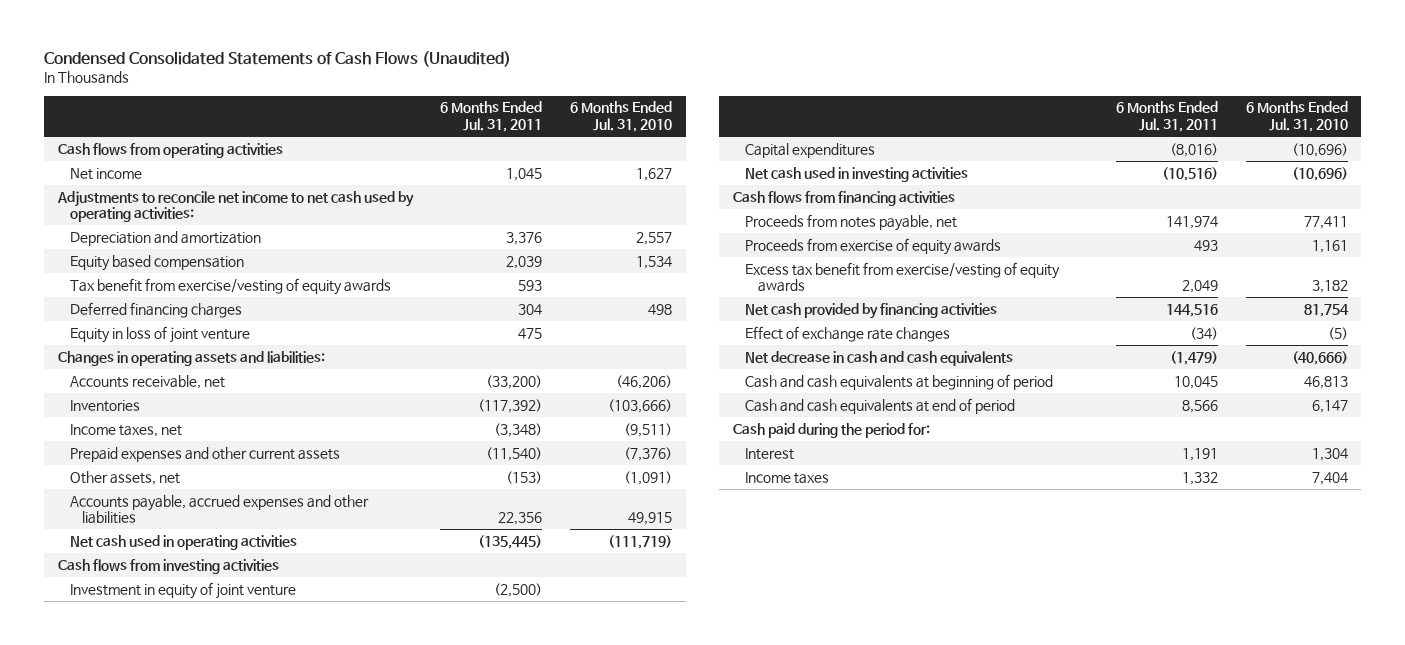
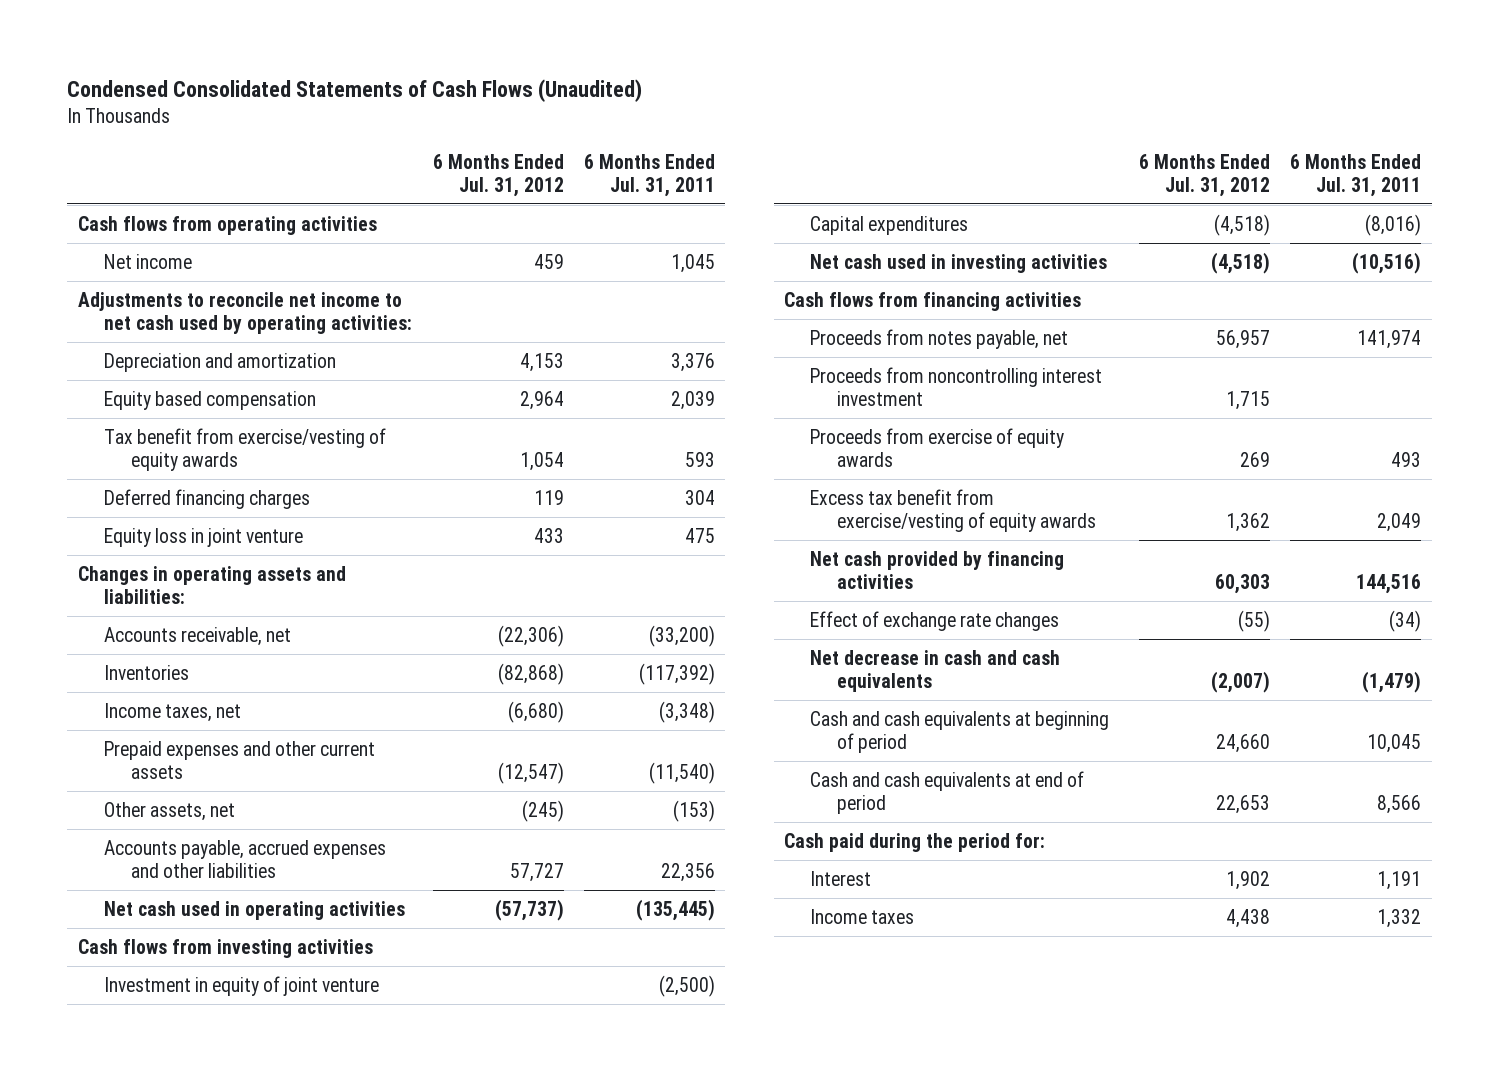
[570,101,673,132] 6 Months Ended Jul. 31, 2010 -> none
none -> [432,153,564,197] 6 Months Ended Jul. 31, 2012
[69,325,250,343] Equity in loss of joint venture -> [104,527,304,547] Equity loss in joint venture
none -> [810,366,1103,406] Proceeds from noncontrolling interest investment

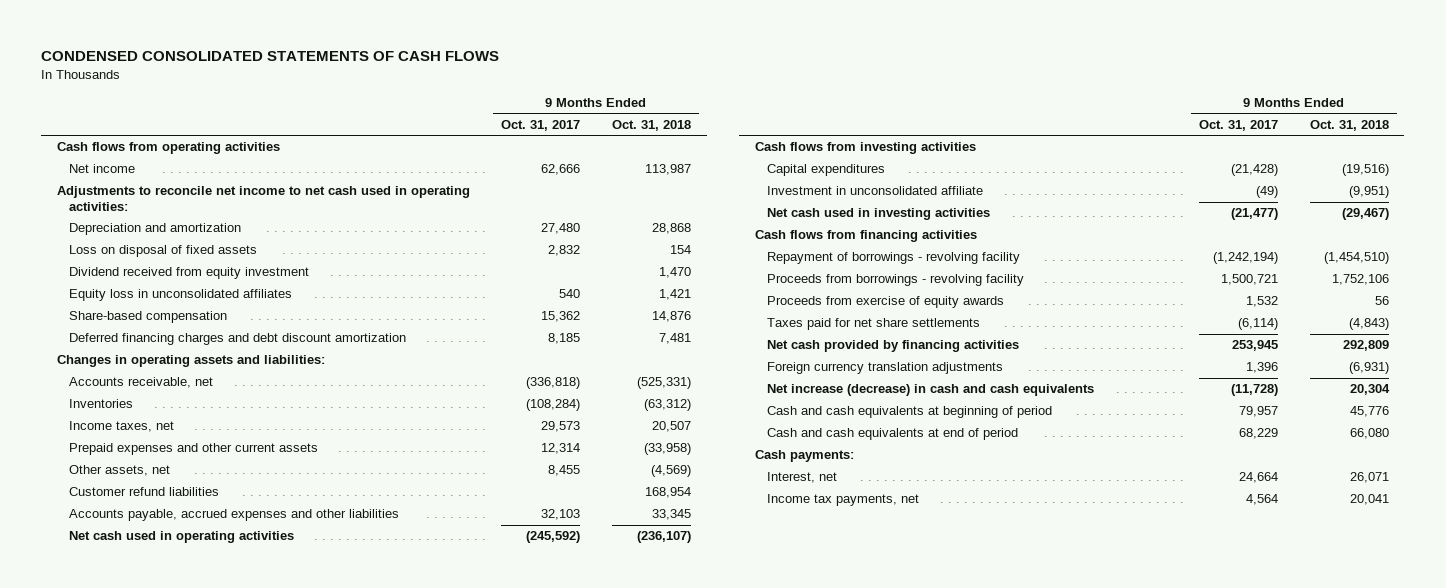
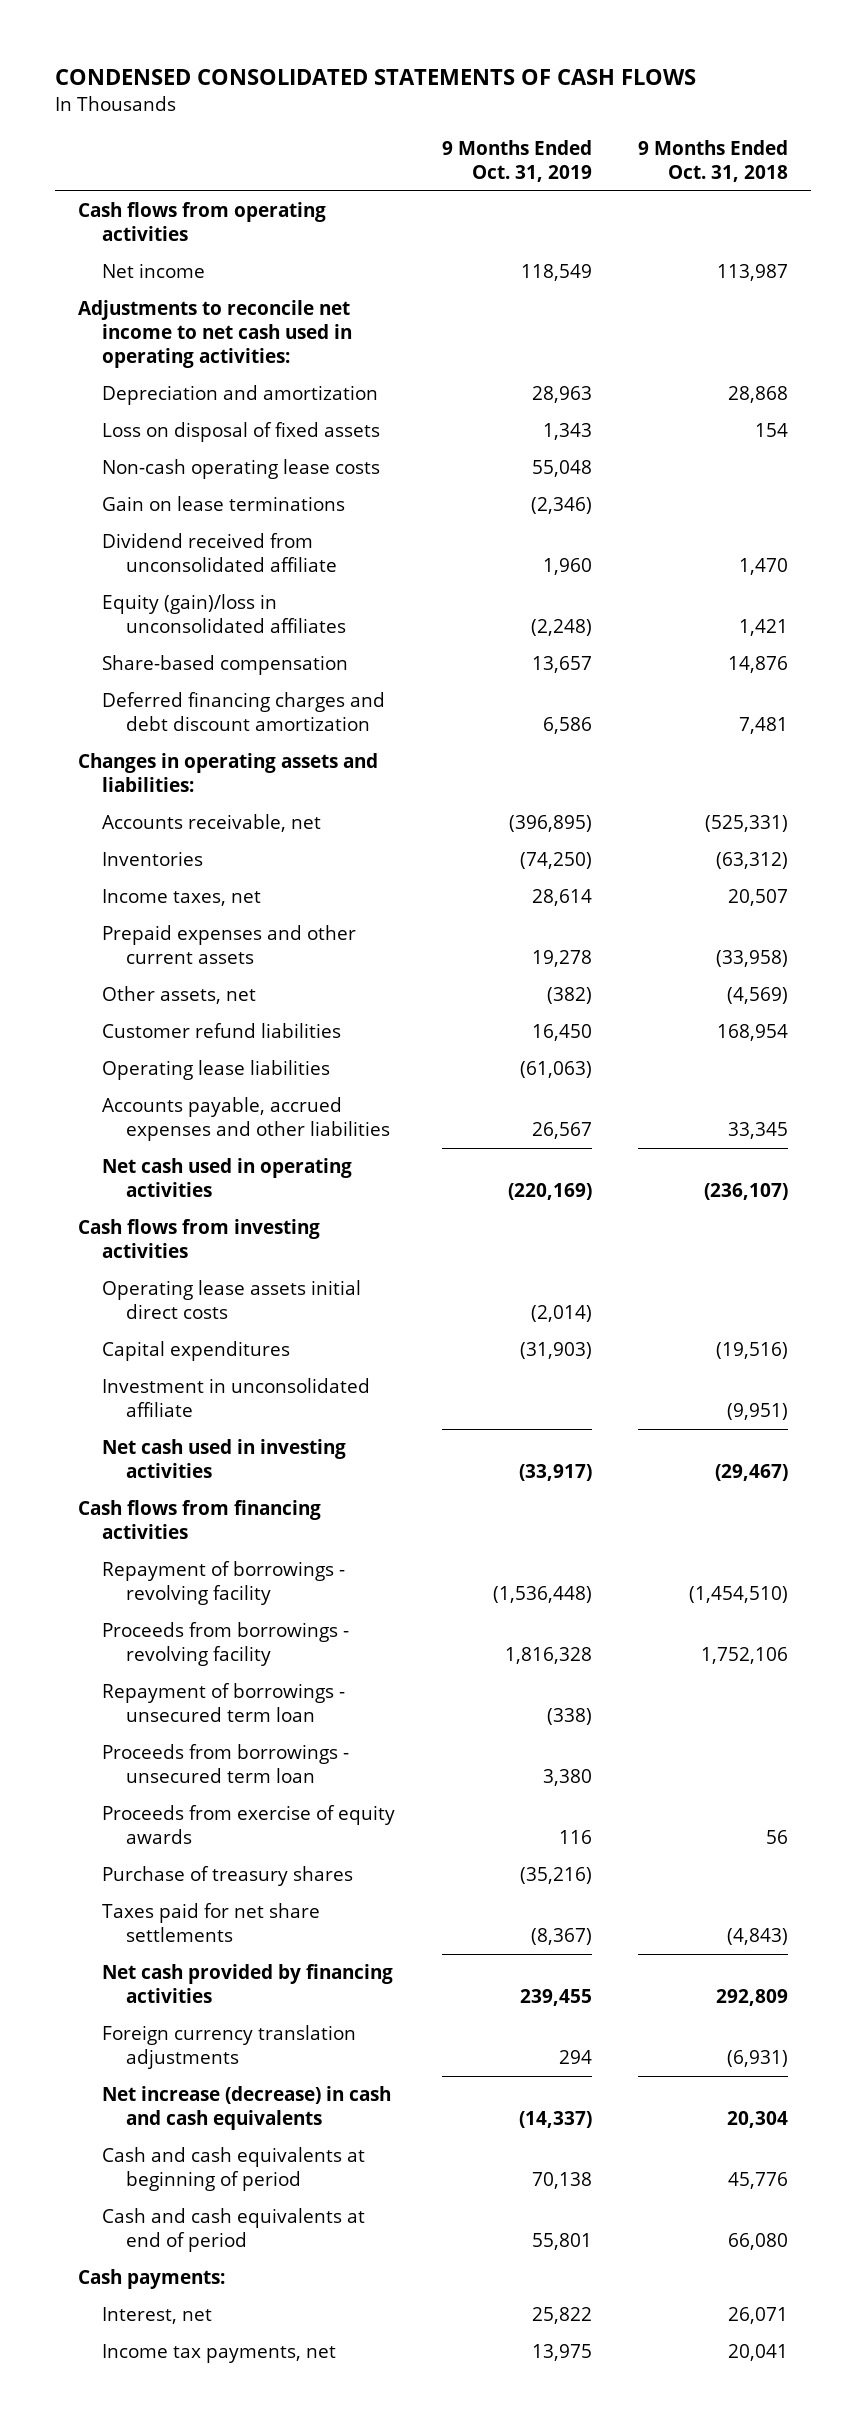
[501,119,581,131] Oct. 31, 2017 -> none
none -> [441,140,592,183] 9 Months Ended Oct. 31, 2019
none -> [102,459,381,480] Non-cash operating lease costs
none -> [102,496,346,512] Gain on lease terminations
[68,267,309,280] Dividend received from equity investment -> [102,533,338,573] Dividend received from unconsolidated affiliate
[68,289,292,302] Equity loss in unconsolidated affiliates -> [102,594,347,634] Equity (gain)/loss in unconsolidated affiliates
none -> [102,1060,331,1081] Operating lease liabilities
none -> [102,1280,362,1320] Operating lease assets initial direct costs
none -> [102,1683,346,1723] Repayment of borrowings - unsecured term loan
none -> [102,1744,350,1784] Proceeds from borrowings - unsecured term loan
none -> [102,1866,354,1887] Purchase of treasury shares

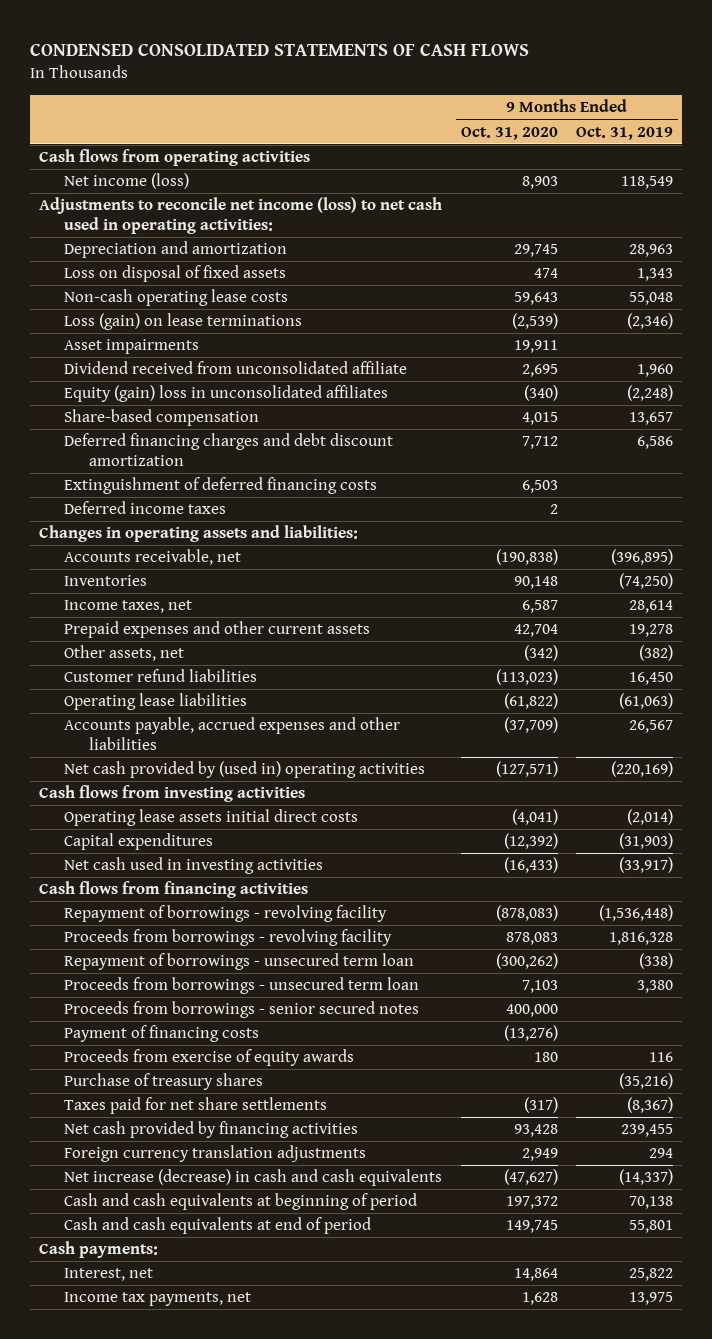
[638,140,789,183] 9 Months Ended Oct. 31, 2018 -> none
none -> [460,126,558,140] Oct. 31, 2020
[102,263,206,279] Net income -> [64,173,190,190] Net income (loss)
[78,300,353,369] Adjustments to reconcile net income to net cash used in operating activities: -> [39,197,443,234] Adjustments to reconcile net income (loss) to net cash used in operating activities:
[102,496,346,512] Gain on lease terminations -> [64,313,303,331] Loss (gain) on lease terminations
none -> [64,339,200,355] Asset impairments
[102,594,347,634] Equity (gain)/loss in unconsolidated affiliates -> [64,385,389,403] Equity (gain) loss in unconsolidated affiliates
none -> [64,477,378,495] Extinguishment of deferred financing costs
none -> [64,501,227,515] Deferred income taxes
[102,1158,353,1198] Net cash used in operating activities -> [64,761,426,779] Net cash provided by (used in) operating activities
[102,1378,371,1418] Investment in unconsolidated affiliate -> none
none -> [64,1001,420,1019] Proceeds from borrowings - senior secured notes
none -> [64,1025,260,1043] Payment of financing costs

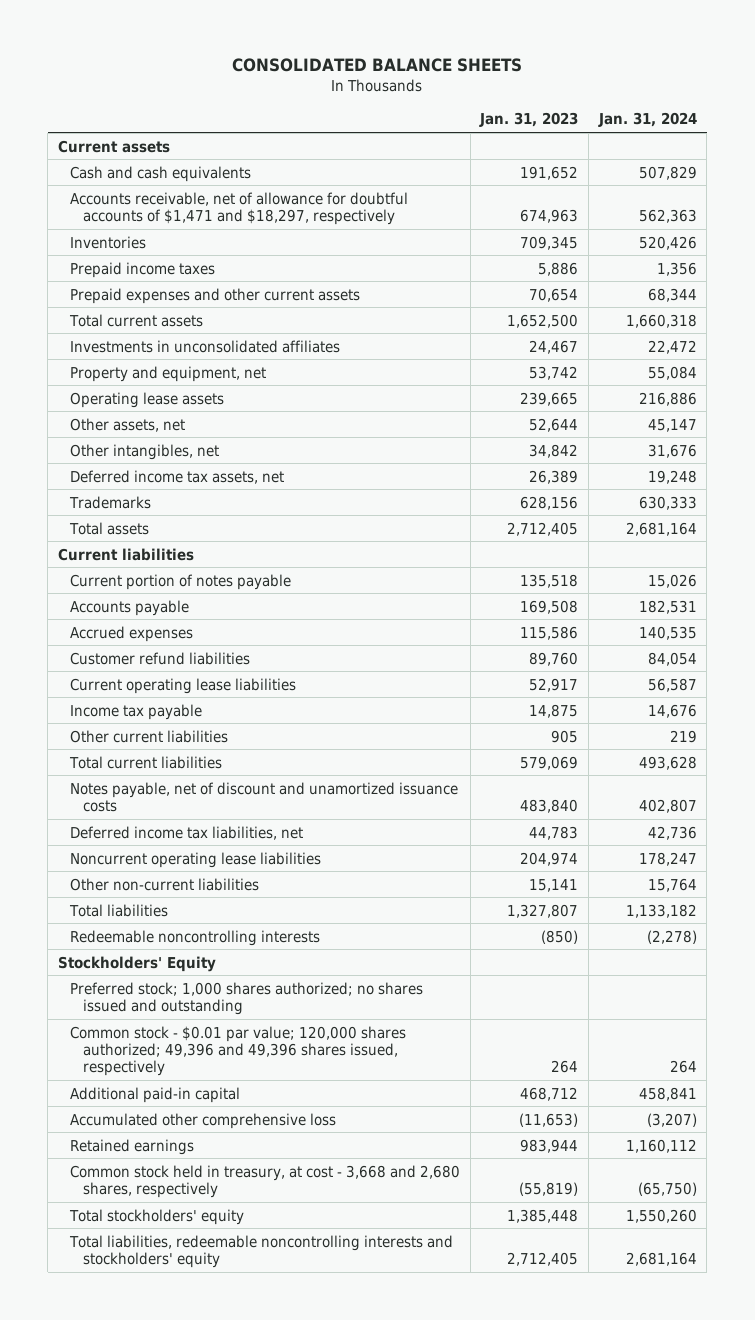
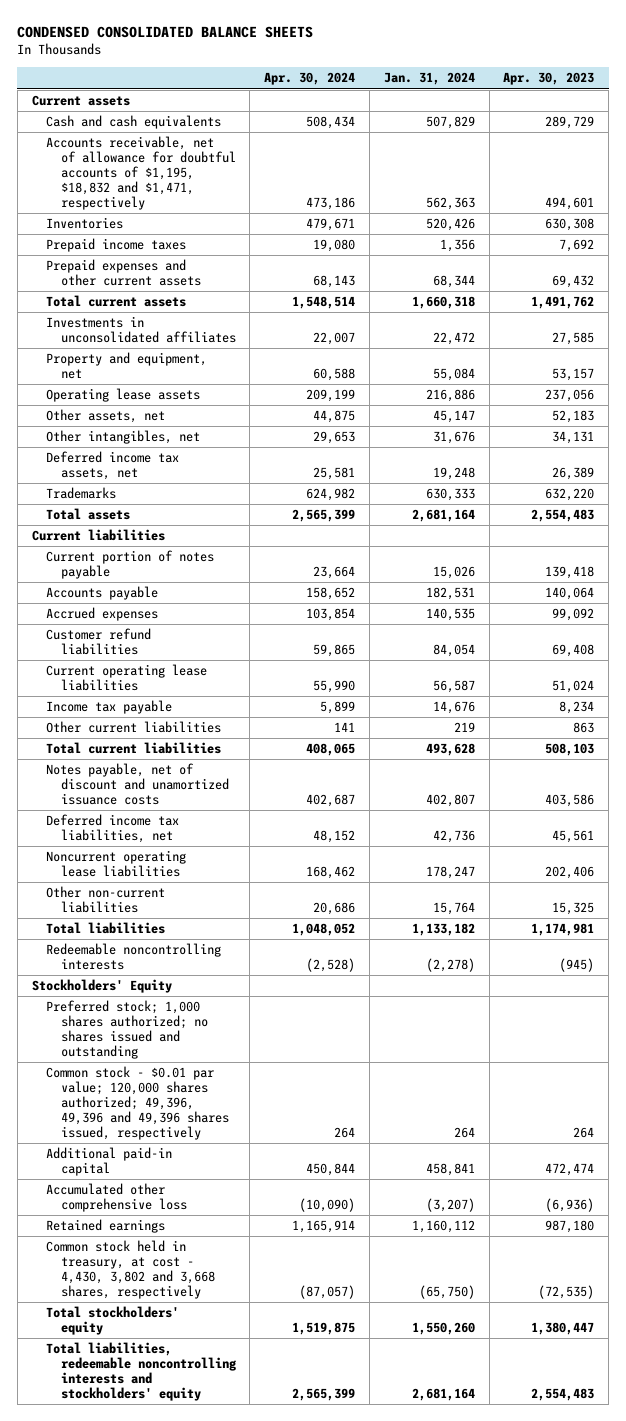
[232,57,523,72] CONSOLIDATED BALANCE SHEETS -> [17,26,314,39] CONDENSED CONSOLIDATED BALANCE SHEETS
[479,112,579,128] Jan. 31, 2023 -> none
none -> [264,72,356,86] Apr. 30, 2024
none -> [503,72,595,86] Apr. 30, 2023
[70,191,409,225] Accounts receivable, net of allowance for doubtful accounts of $1,471 and $18,297, respectively -> [46,136,236,210] Accounts receivable, net of allowance for doubtful accounts of $1,195, $18,832 and $1,471, respectively
[70,1025,407,1077] Common stock - $0.01 par value; 120,000 shares authorized; 49,396 and 49,396 shares issued, respectively -> [46,1066,229,1140] Common stock - $0.01 par value; 120,000 shares authorized; 49,396, 49,396 and 49,396 shares issued, respectively
[70,1164,461,1198] Common stock held in treasury, at cost - 3,668 and 2,680 shares, respectively -> [46,1240,215,1299] Common stock held in treasury, at cost - 4,430, 3,802 and 3,668 shares, respectively

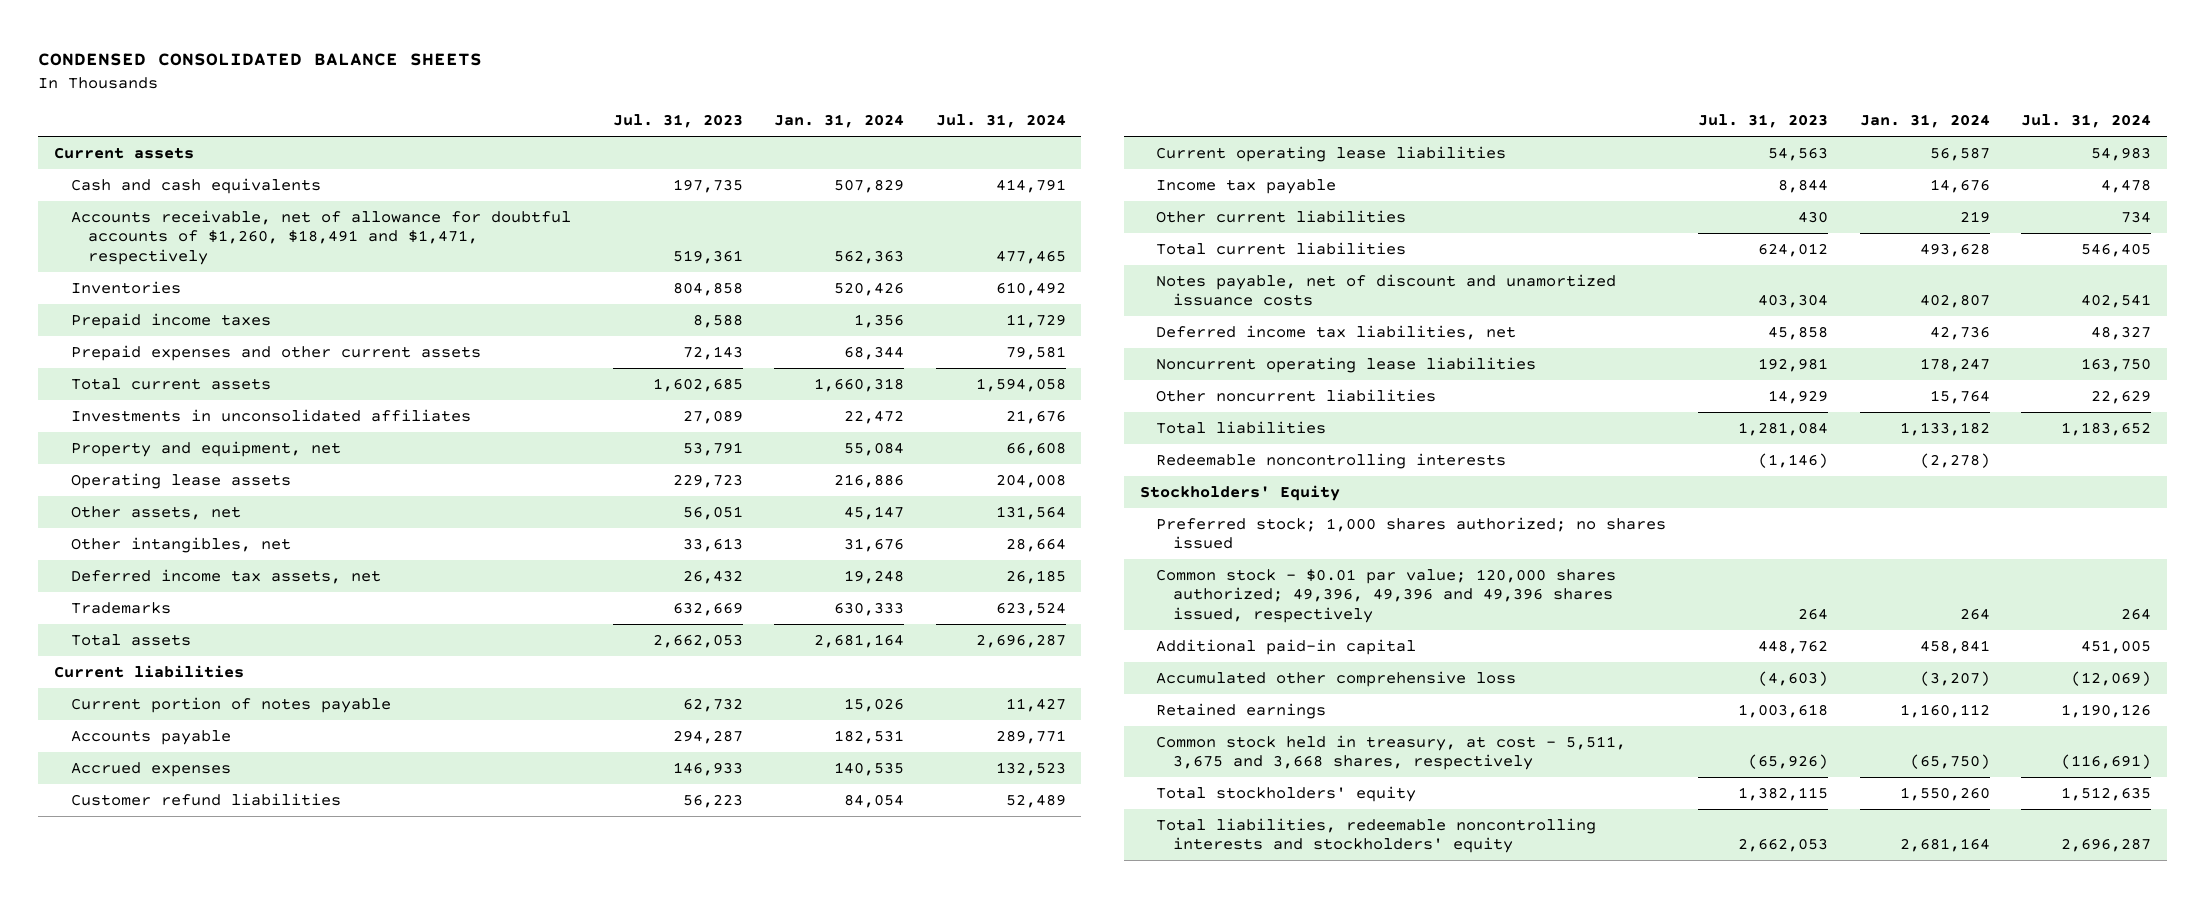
[264,72,356,86] Apr. 30, 2024 -> none
[503,72,595,86] Apr. 30, 2023 -> none
none -> [612,114,743,129] Jul. 31, 2023
none -> [935,114,1066,129] Jul. 31, 2024
[46,136,236,210] Accounts receivable, net of allowance for doubtful accounts of $1,195, $18,832 and $1,471, respectively -> [70,209,571,266] Accounts receivable, net of allowance for doubtful accounts of $1,260, $18,491 and $1,471, respectively
[46,886,166,914] Other non-current liabilities -> [1156,388,1437,402] Other noncurrent liabilities
[46,1000,208,1059] Preferred stock; 1,000 shares authorized; no shares issued and outstanding -> [1156,516,1667,550] Preferred stock; 1,000 shares authorized; no shares issued
[46,1240,215,1299] Common stock held in treasury, at cost - 4,430, 3,802 and 3,668 shares, respectively -> [1156,734,1627,771] Common stock held in treasury, at cost - 5,511, 3,675 and 3,668 shares, respectively

